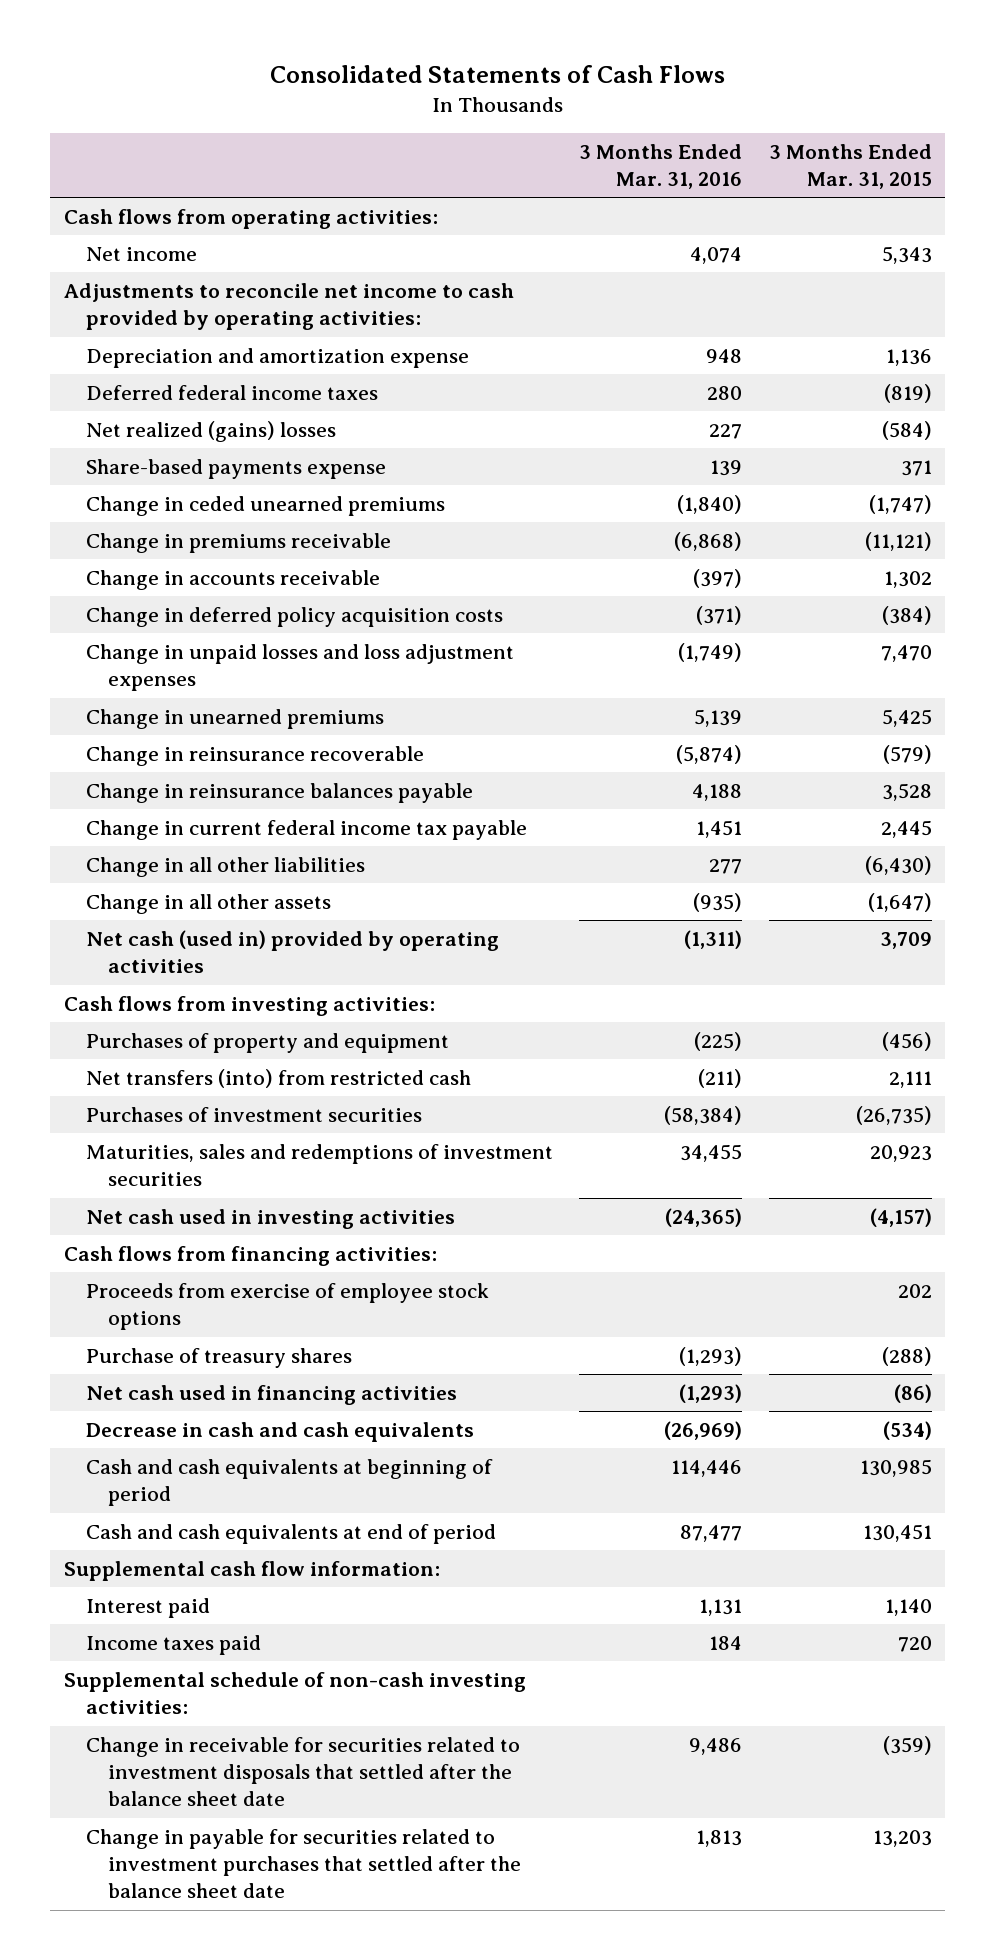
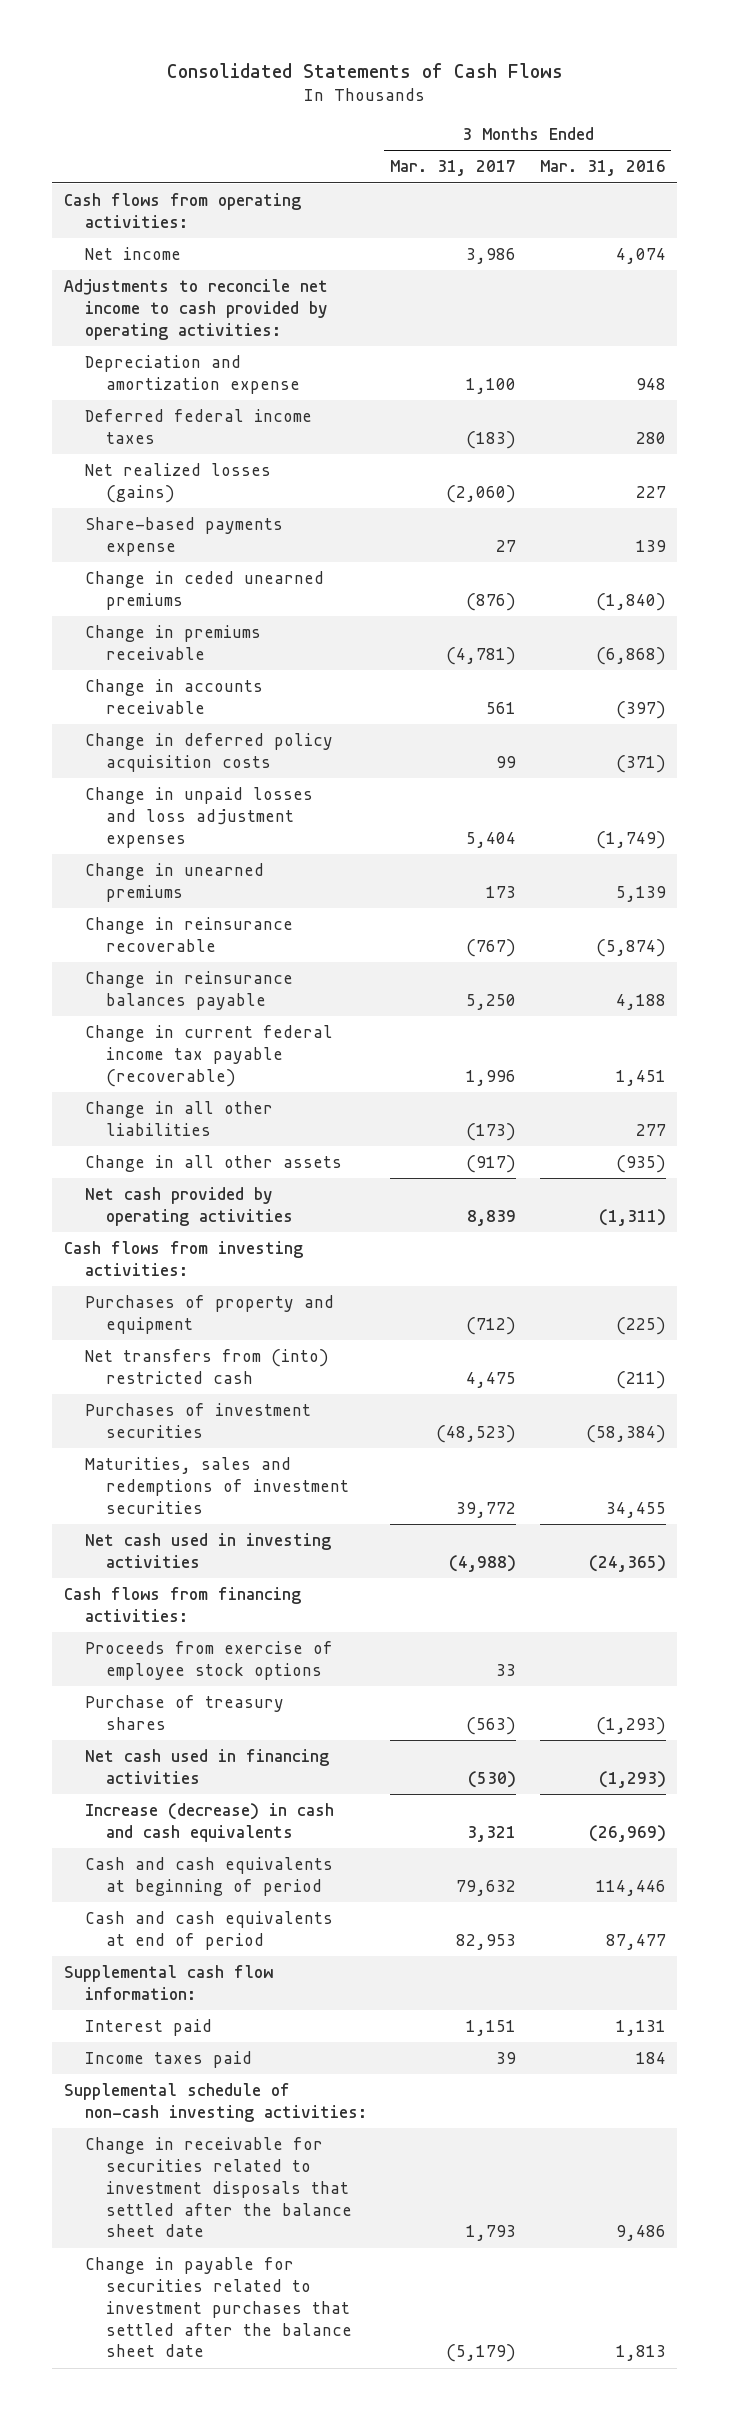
[768,143,932,189] 3 Months Ended Mar. 31, 2015 -> none
none -> [390,160,517,177] Mar. 31, 2017
[85,421,336,443] Net realized (gains) losses -> [84,463,271,503] Net realized losses (gains)
[85,820,527,841] Change in current federal income tax payable -> [84,1025,333,1087] Change in current federal income tax payable (recoverable)
[85,930,499,974] Net cash (used in) provided by operating activities -> [84,1187,294,1226] Net cash provided by operating activities
[85,1069,471,1089] Net transfers (into) from restricted cash -> [84,1349,329,1384] Net transfers from (into) restricted cash
[85,1422,474,1443] Decrease in cash and cash equivalents -> [84,1803,334,1842] Increase (decrease) in cash and cash equivalents

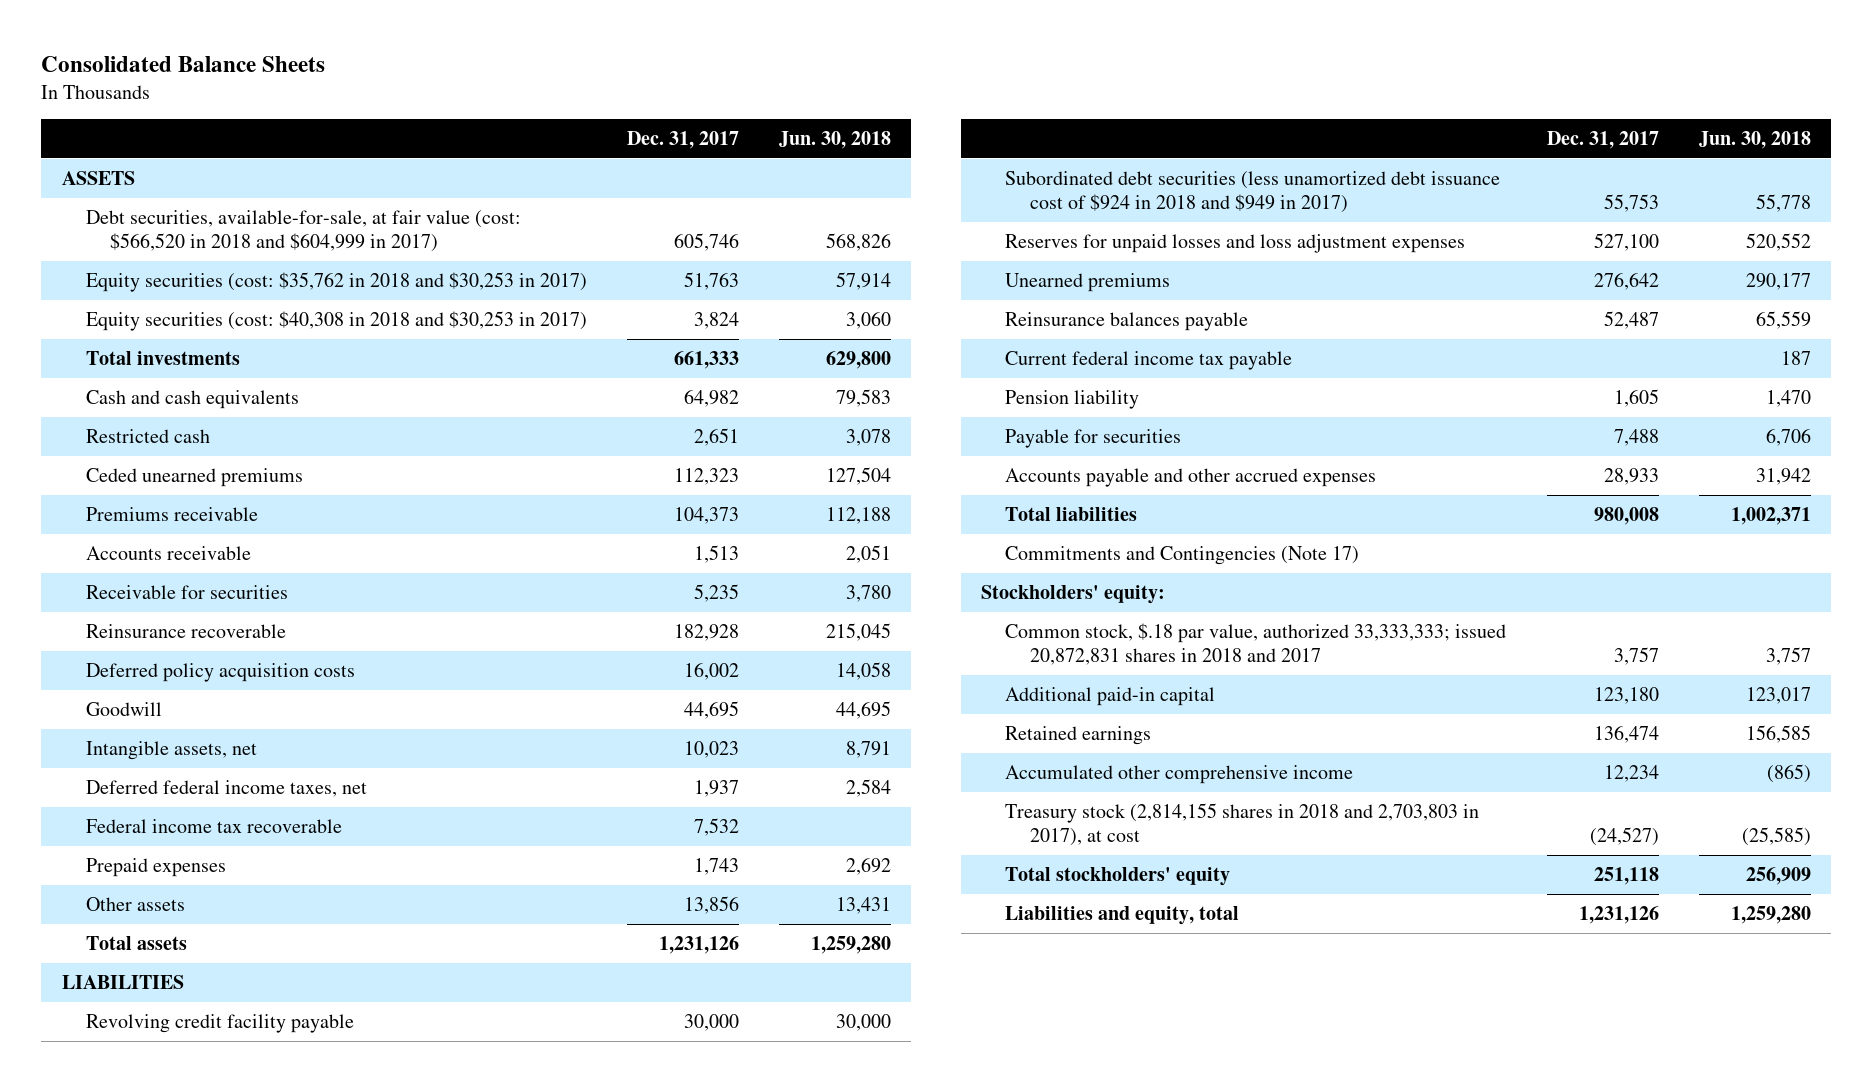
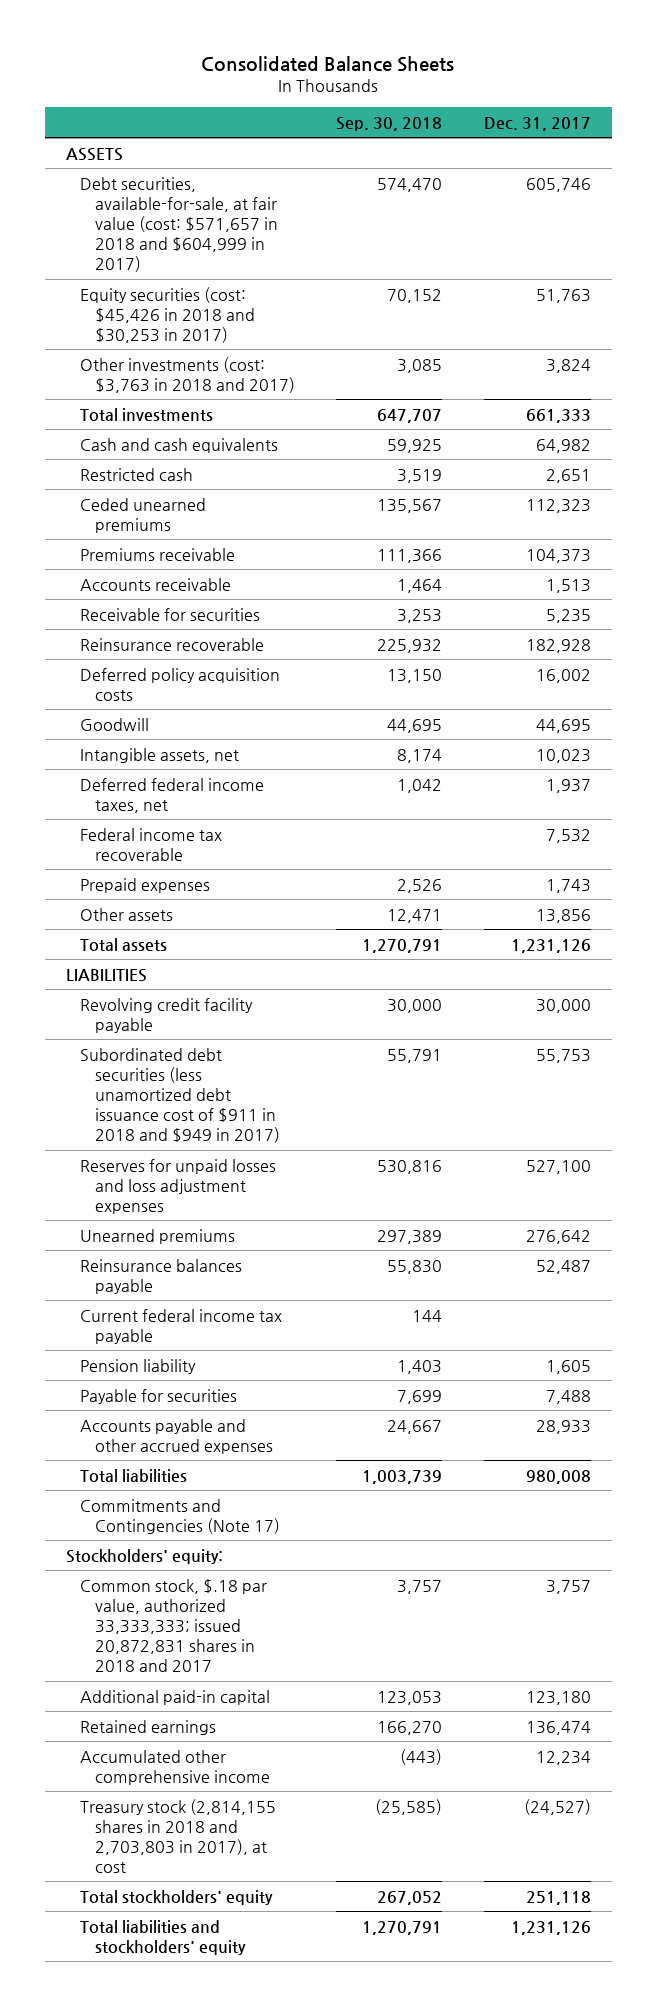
[779,131,892,150] Jun. 30, 2018 -> none
none -> [336,116,443,131] Sep. 30, 2018
[85,210,521,252] Debt securities, available-for-sale, at fair value (cost: $566,520 in 2018 and $604,999 in 2017) -> [80,176,278,273] Debt securities, available-for-sale, at fair value (cost: $571,657 in 2018 and $604,999 in 2017)
[85,272,587,293] Equity securities (cost: $35,762 in 2018 and $30,253 in 2017) -> [80,286,255,343] Equity securities (cost: $45,426 in 2018 and $30,253 in 2017)
[85,311,587,332] Equity securities (cost: $40,308 in 2018 and $30,253 in 2017) -> [80,356,295,393] Other investments (cost: $3,763 in 2018 and 2017)
[1005,171,1501,213] Subordinated debt securities (less unamortized debt issuance cost of $924 in 2018 and $949 in 2017) -> [80,1047,280,1144] Subordinated debt securities (less unamortized debt issuance cost of $911 in 2018 and $949 in 2017)
[1005,906,1240,926] Liabilities and equity, total -> [80,1919,246,1955] Total liabilities and stockholders' equity

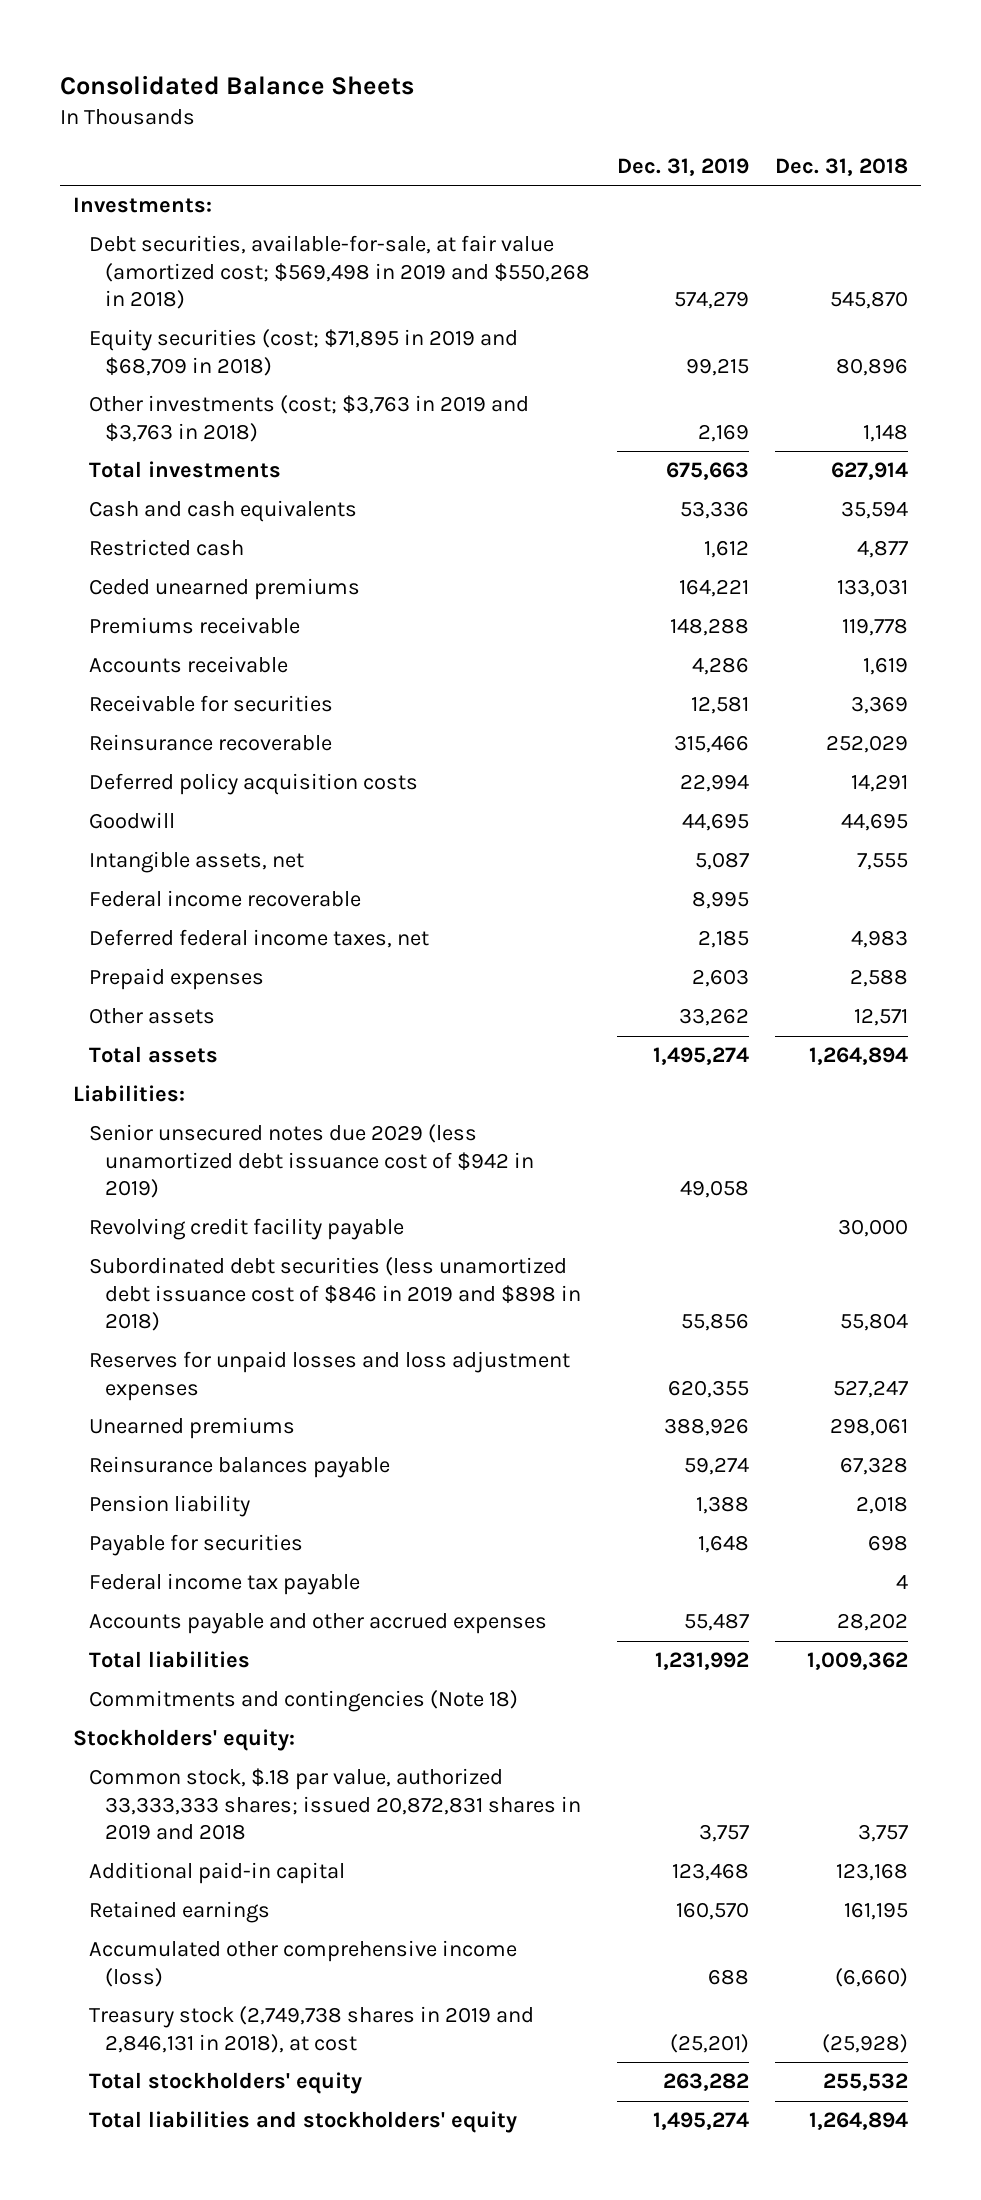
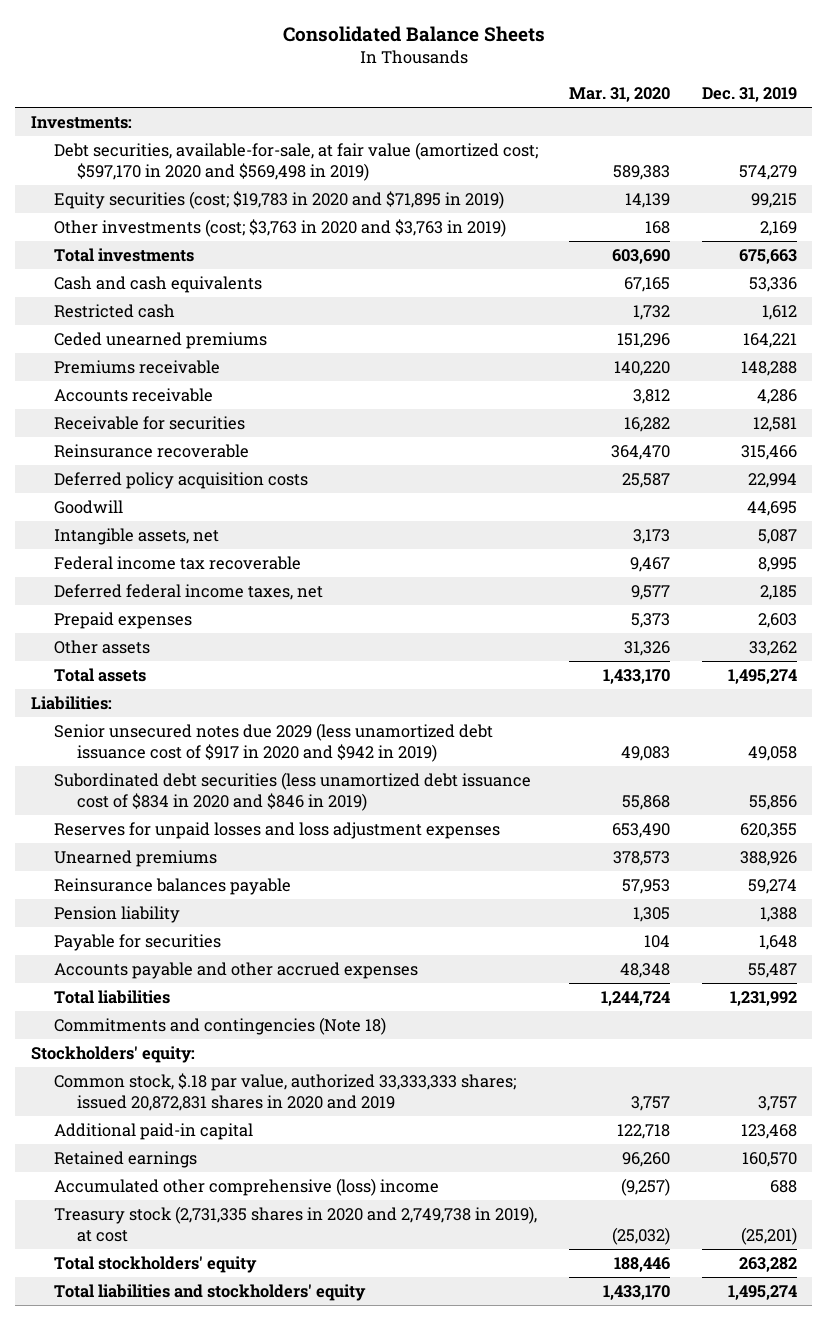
[774,157,908,176] Dec. 31, 2018 -> none
none -> [569,87,671,103] Mar. 31, 2020
[89,235,591,310] Debt securities, available-for-sale, at fair value (amortized cost; $569,498 in 2019 and $550,268 in 2018) -> [53,141,538,182] Debt securities, available-for-sale, at fair value (amortized cost; $597,170 in 2020 and $569,498 in 2019)
[89,329,519,376] Equity securities (cost; $71,895 in 2019 and $68,709 in 2018) -> [53,190,504,209] Equity securities (cost; $19,783 in 2020 and $71,895 in 2019)
[89,395,530,442] Other investments (cost; $3,763 in 2019 and $3,763 in 2018) -> [53,218,506,237] Other investments (cost; $3,763 in 2020 and $3,763 in 2019)
[89,890,362,908] Federal income recoverable -> [53,555,301,570] Federal income tax recoverable
[89,1218,405,1241] Revolving credit facility payable -> none
[89,1124,535,1199] Senior unsecured notes due 2029 (less unamortized debt issuance cost of $942 in 2019) -> [53,722,493,763] Senior unsecured notes due 2029 (less unamortized debt issuance cost of $917 in 2020 and $942 in 2019)
[89,1257,582,1332] Subordinated debt securities (less unamortized debt issuance cost of $846 in 2019 and $898 in 2018) -> [53,771,531,812] Subordinated debt securities (less unamortized debt issuance cost of $834 in 2020 and $846 in 2019)
[89,1573,361,1596] Federal income tax payable -> none
[89,1768,582,1841] Common stock, $.18 par value, authorized 33,333,333 shares; issued 20,872,831 shares in 2019 and 2018 -> [53,1072,516,1112] Common stock, $.18 par value, authorized 33,333,333 shares; issued 20,872,831 shares in 2020 and 2019
[89,1940,518,1987] Accumulated other comprehensive income (loss) -> [53,1177,439,1196] Accumulated other comprehensive (loss) income
[89,2006,535,2053] Treasury stock (2,749,738 shares in 2019 and 2,846,131 in 2018), at cost -> [53,1205,537,1243] Treasury stock (2,731,335 shares in 2020 and 2,749,738 in 2019), at cost

